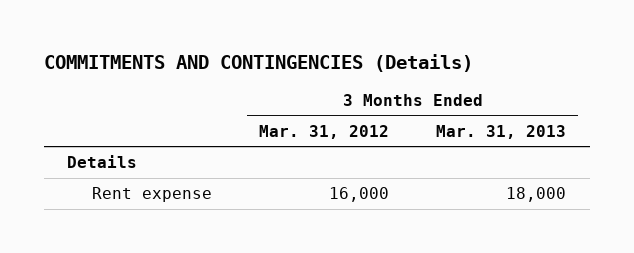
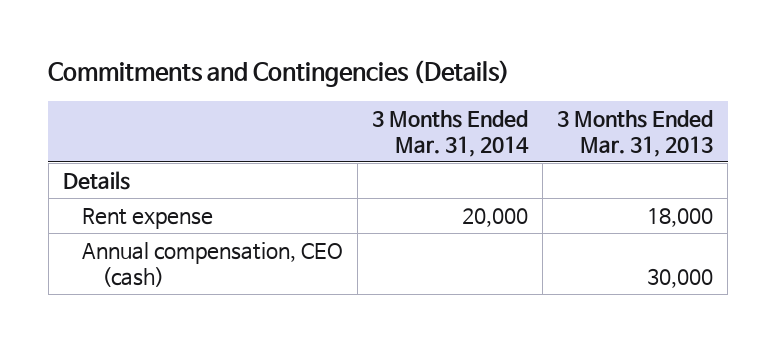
[43,53,473,72] COMMITMENTS AND CONTINGENCIES (Details) -> [48,60,511,88] Commitments and Contingencies (Details)
[259,125,390,140] Mar. 31, 2012 -> none
none -> [372,110,530,157] 3 Months Ended Mar. 31, 2014
none -> [82,241,344,287] Annual compensation, CEO (cash)

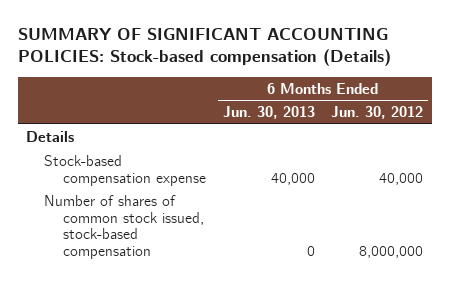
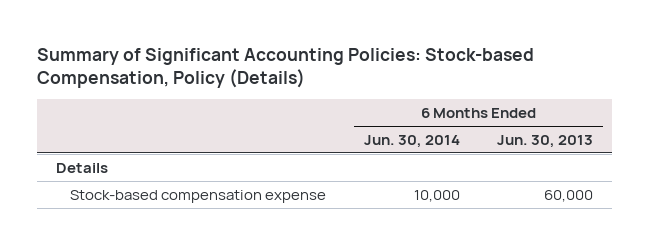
[17,28,391,67] SUMMARY OF SIGNIFICANT ACCOUNTING POLICIES: Stock-based compensation (Details) -> [36,47,534,89] Summary of Significant Accounting Policies: Stock-based Compensation, Policy (Details)
[331,106,424,120] Jun. 30, 2012 -> none
none -> [363,134,460,148] Jun. 30, 2014
[44,194,204,260] Number of shares of common stock issued, stock-based compensation -> none
[270,172,315,185] 40,000 -> [544,189,594,202] 60,000

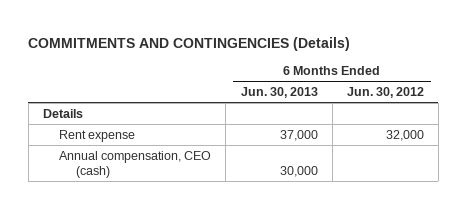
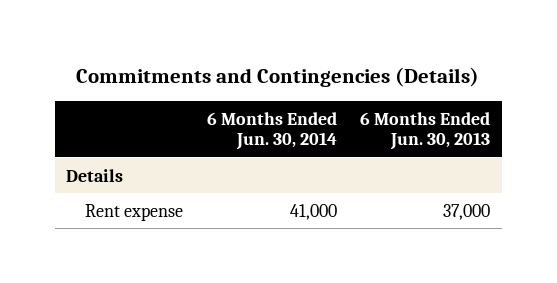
[28,36,351,51] COMMITMENTS AND CONTINGENCIES (Details) -> [76,66,480,87] Commitments and Contingencies (Details)
[346,87,424,99] Jun. 30, 2012 -> none
none -> [206,111,337,151] 6 Months Ended Jun. 30, 2014
[59,150,212,178] Annual compensation, CEO (cash) -> none

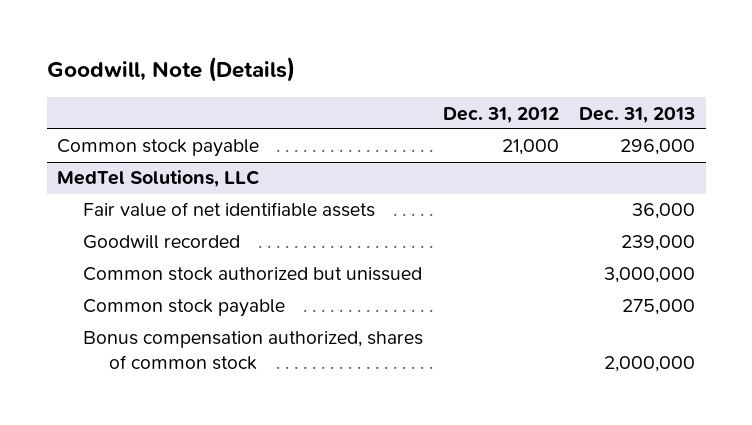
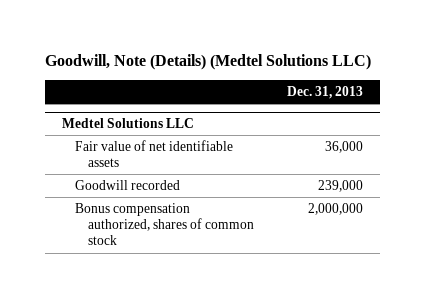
[46,57,295,83] Goodwill, Note (Details) -> [44,54,371,71] Goodwill, Note (Details) (Medtel Solutions LLC)
[443,106,560,123] Dec. 31, 2012 -> none
[56,139,259,158] Common stock payable -> none
[56,170,260,188] MedTel Solutions, LLC -> [61,118,194,129] Medtel Solutions LLC
[83,267,423,282] Common stock authorized but unissued -> none
[83,299,286,318] Common stock payable -> none

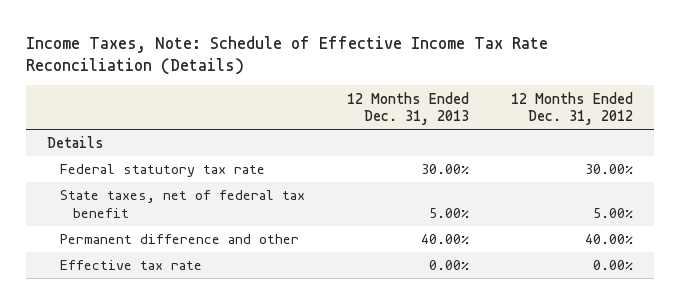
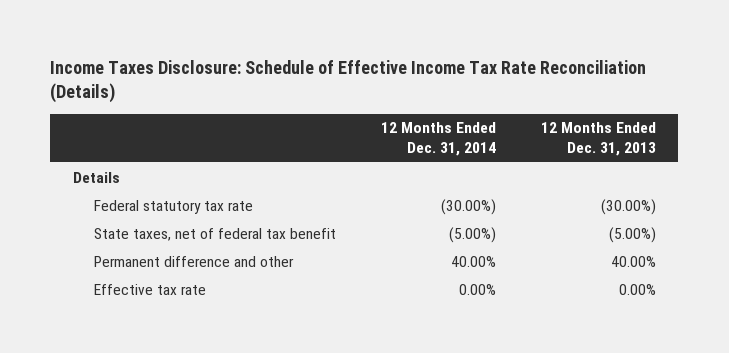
[26,35,549,76] Income Taxes, Note: Schedule of Effective Income Tax Rate Reconciliation (Details) -> [50,60,647,104] Income Taxes Disclosure: Schedule of Effective Income Tax Rate Reconciliation (Details)
[511,91,634,126] 12 Months Ended Dec. 31, 2012 -> none
none -> [381,122,497,156] 12 Months Ended Dec. 31, 2014
[421,164,470,175] 30.00% -> [600,198,656,215] (30.00%)
[429,207,470,218] 5.00% -> [608,226,656,243] (5.00%)

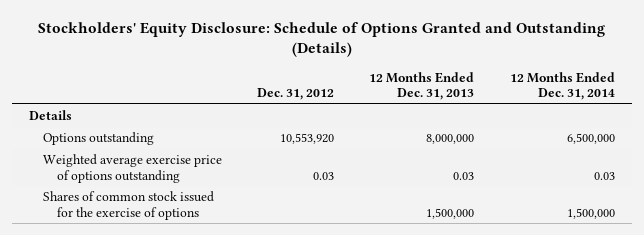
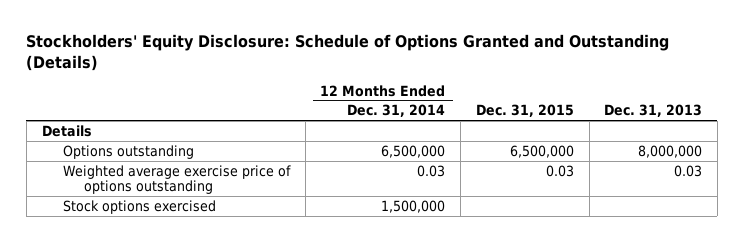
[257,88,335,101] Dec. 31, 2012 -> none
[369,71,475,101] 12 Months Ended Dec. 31, 2013 -> none
none -> [475,104,574,118] Dec. 31, 2015
none -> [604,104,703,118] Dec. 31, 2013
[43,191,215,220] Shares of common stock issued for the exercise of options -> [62,199,216,214] Stock options exercised

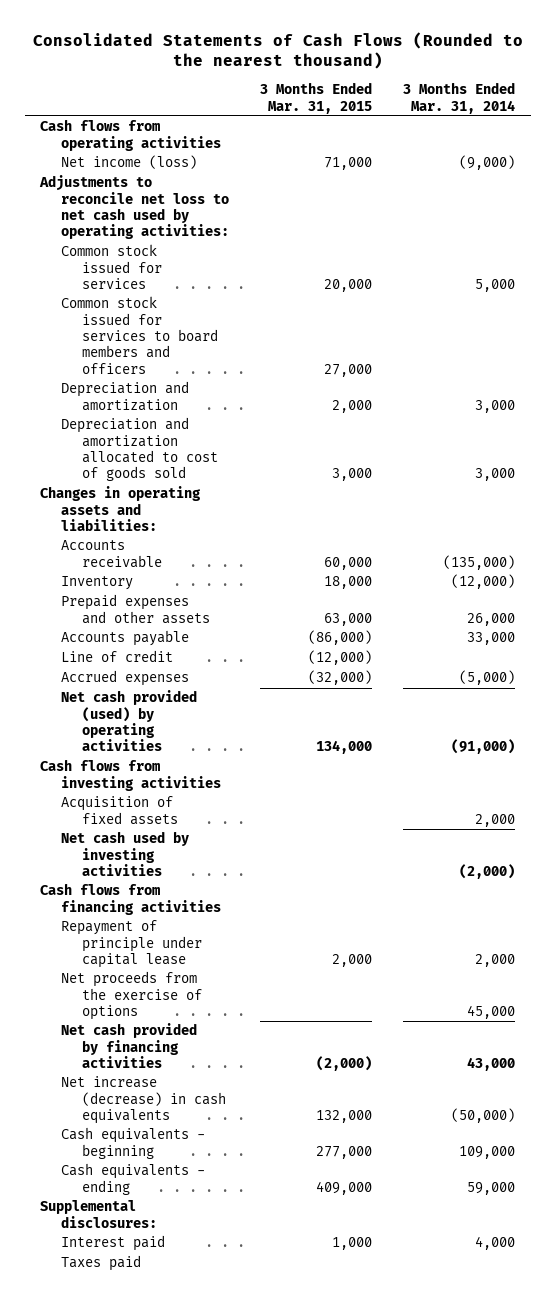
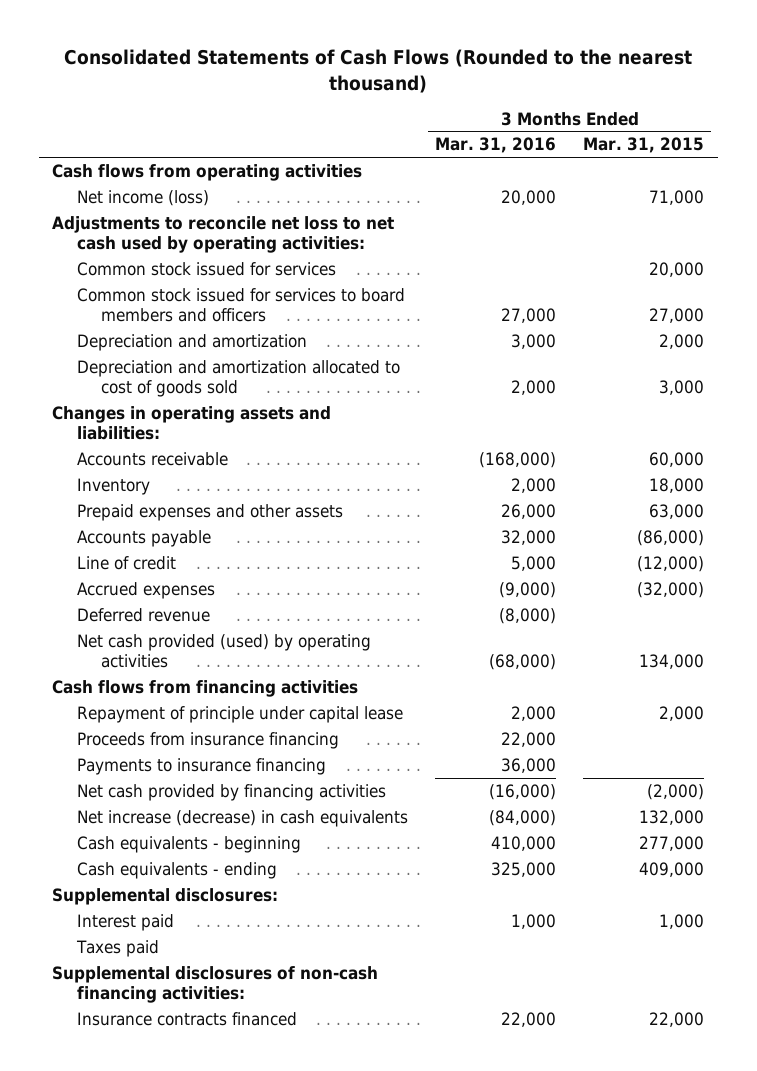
[403,82,516,114] 3 Months Ended Mar. 31, 2014 -> none
none -> [435,137,557,154] Mar. 31, 2016
none -> [76,607,210,622] Deferred revenue
[40,759,222,791] Cash flows from investing activities -> none
[61,796,178,825] Acquisition of fixed assets -> none
[61,831,190,877] Net cash used by investing activities -> none
[61,971,202,1021] Net proceeds from the exercise of options -> none
none -> [76,731,339,749] Proceeds from insurance financing
none -> [76,757,326,775] Payments to insurance financing
none -> [52,965,379,1004] Supplemental disclosures of non-cash financing activities:
none -> [76,1011,297,1026] Insurance contracts financed

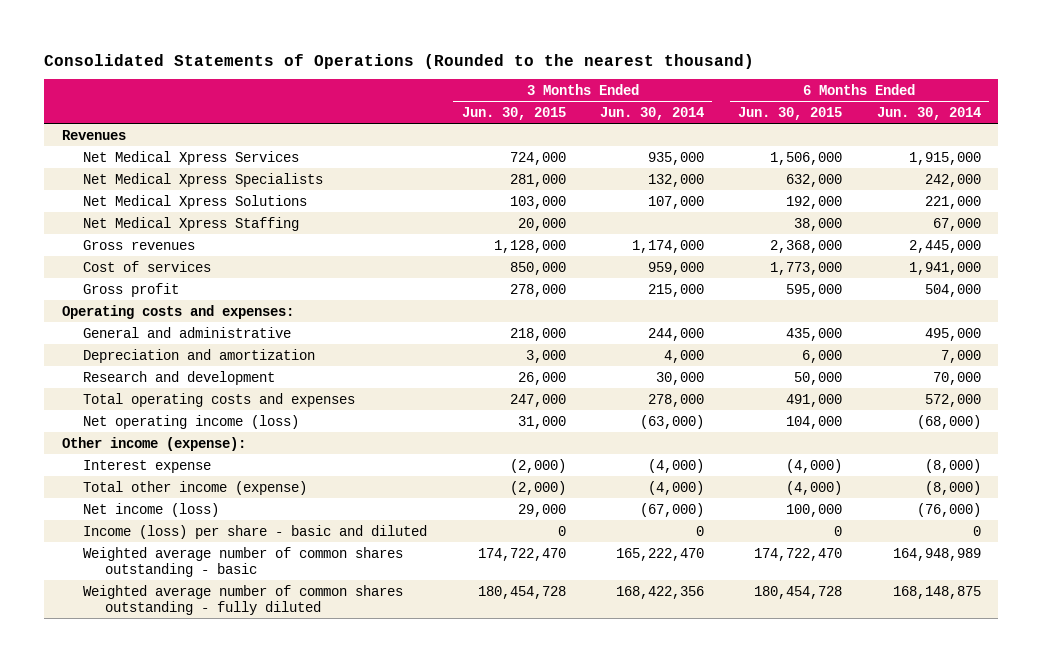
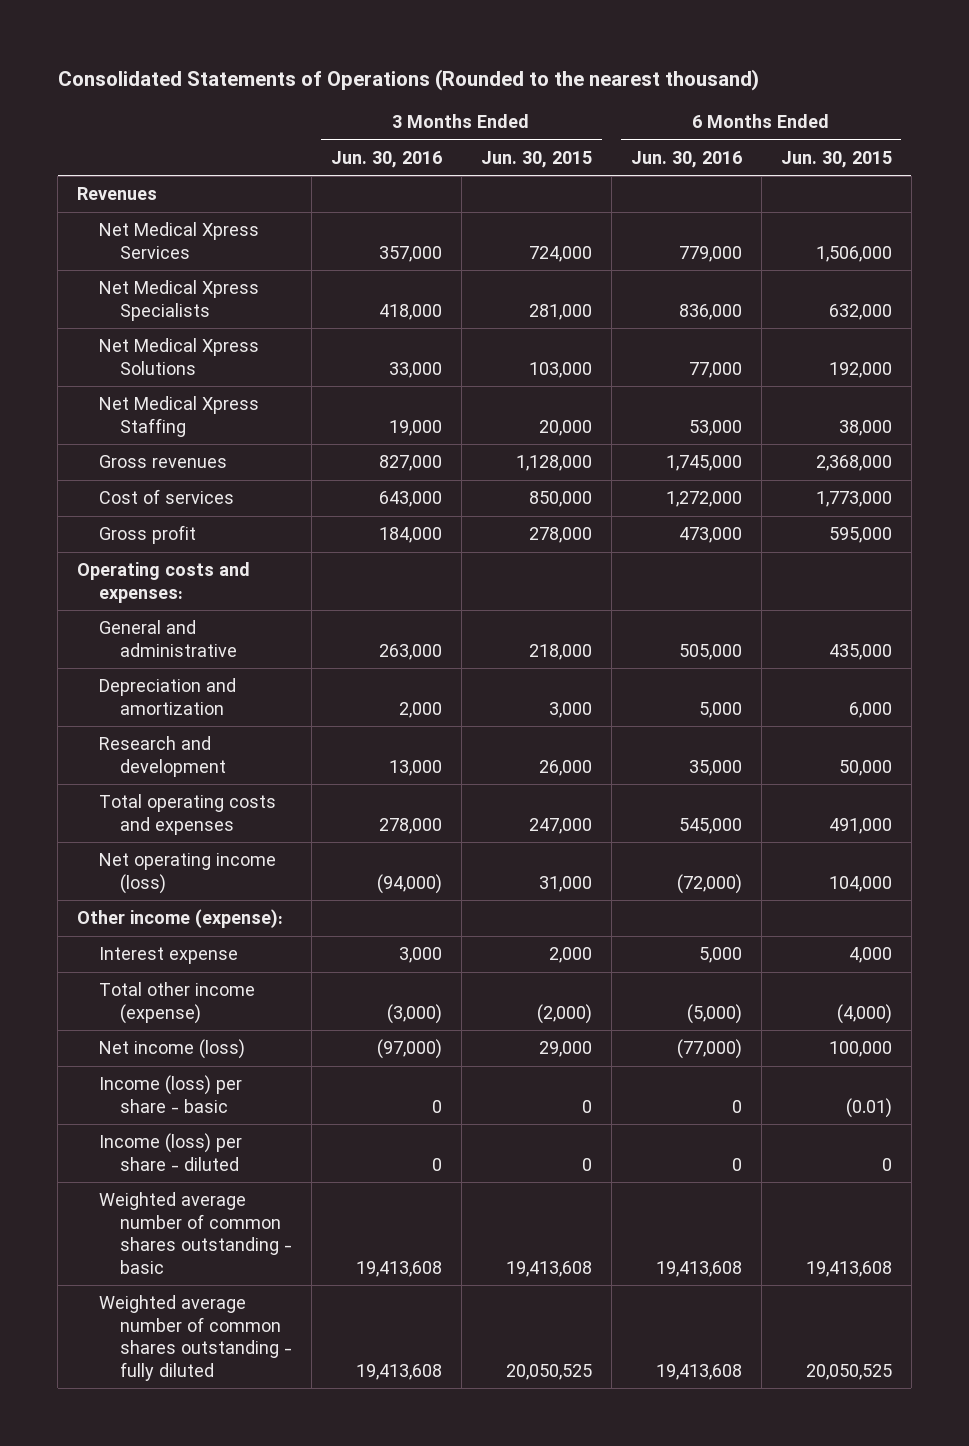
[599,106,704,120] Jun. 30, 2014 -> none
[876,106,981,120] Jun. 30, 2014 -> none
none -> [331,150,443,168] Jun. 30, 2016
none -> [630,150,742,168] Jun. 30, 2016
[509,458,566,473] (2,000) -> [548,947,592,964] 2,000
[786,458,843,473] (4,000) -> [848,947,892,964] 4,000
none -> [98,1075,242,1113] Income (loss) per share - basic
[83,524,428,539] Income (loss) per share - basic and diluted -> [98,1133,242,1171] Income (loss) per share - diluted
[477,547,566,561] 174,722,470 -> [505,1260,592,1277] 19,413,608
[754,547,843,561] 174,722,470 -> [805,1260,892,1277] 19,413,608
[477,585,566,599] 180,454,728 -> [505,1363,592,1380] 20,050,525
[754,585,843,599] 180,454,728 -> [805,1363,892,1380] 20,050,525

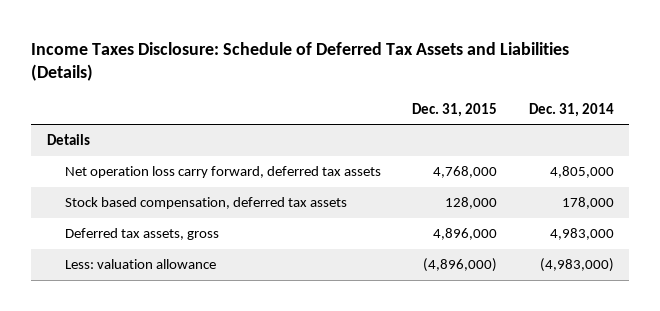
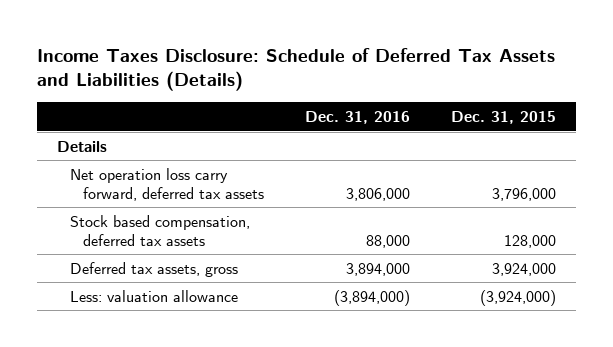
[528,102,614,117] Dec. 31, 2014 -> none
none -> [305,111,411,125] Dec. 31, 2016
[433,166,498,179] 4,768,000 -> [491,187,556,201] 3,796,000
[433,228,498,241] 4,896,000 -> [491,262,556,276] 3,924,000
[423,258,498,273] (4,896,000) -> [479,289,556,306] (3,924,000)

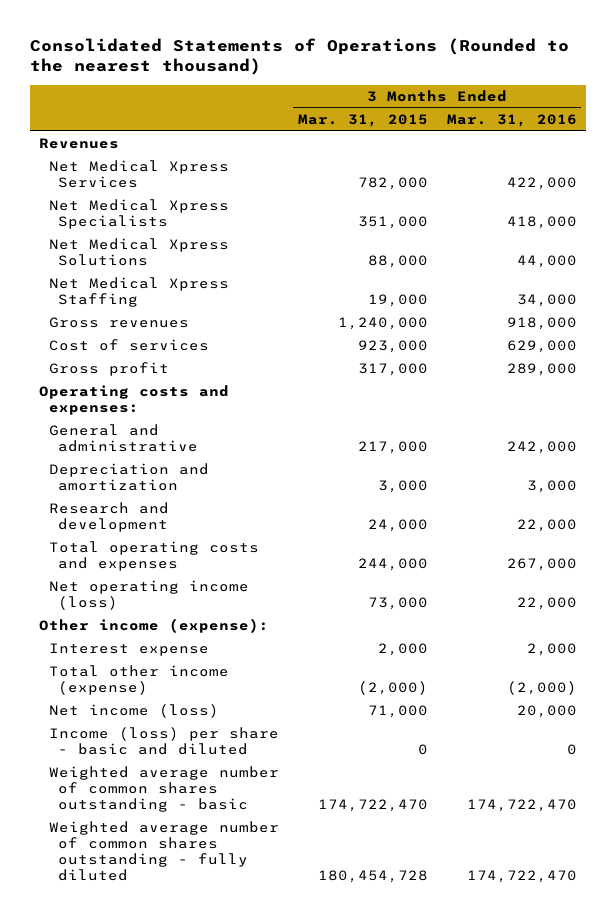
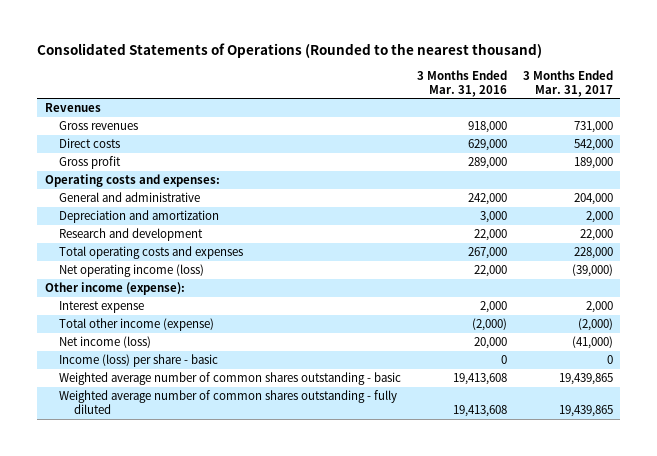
[297,114,428,128] Mar. 31, 2015 -> none
none -> [522,70,613,97] 3 Months Ended Mar. 31, 2017
[48,160,229,189] Net Medical Xpress Services -> none
[48,199,229,230] Net Medical Xpress Specialists -> none
[48,238,229,267] Net Medical Xpress Solutions -> none
[48,277,229,308] Net Medical Xpress Staffing -> none
[48,339,209,352] Cost of services -> [59,138,121,149] Direct costs
[48,727,279,756] Income (loss) per share - basic and diluted -> [59,354,219,368] Income (loss) per share - basic
[466,798,577,812] 174,722,470 -> [452,373,507,386] 19,413,608
[466,869,577,883] 174,722,470 -> [452,404,507,417] 19,413,608

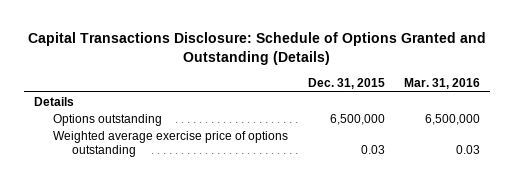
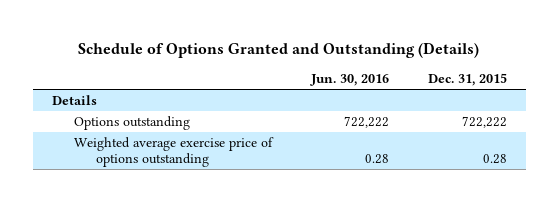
[28,32,487,66] Capital Transactions Disclosure: Schedule of Options Granted and Outstanding (Details) -> [78,42,480,59] Schedule of Options Granted and Outstanding (Details)
[404,78,481,90] Mar. 31, 2016 -> none
none -> [309,74,389,87] Jun. 30, 2016
[329,113,385,125] 6,500,000 -> [461,116,507,129] 722,222
[360,145,385,155] 0.03 -> [482,154,507,165] 0.28

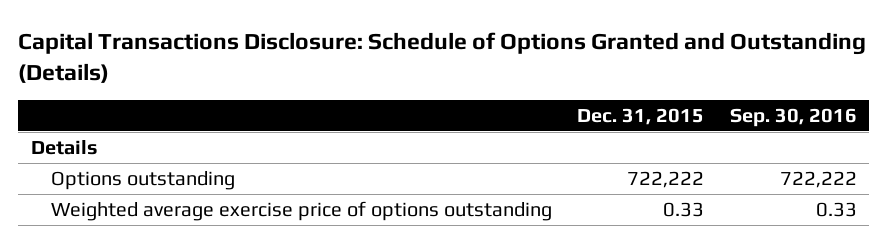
[78,42,480,59] Schedule of Options Granted and Outstanding (Details) -> [18,31,867,83] Capital Transactions Disclosure: Schedule of Options Granted and Outstanding (Details)
[309,74,389,87] Jun. 30, 2016 -> none
none -> [729,107,857,127] Sep. 30, 2016
[482,154,507,165] 0.28 -> [663,202,705,218] 0.33

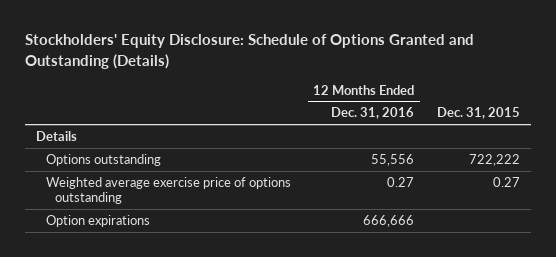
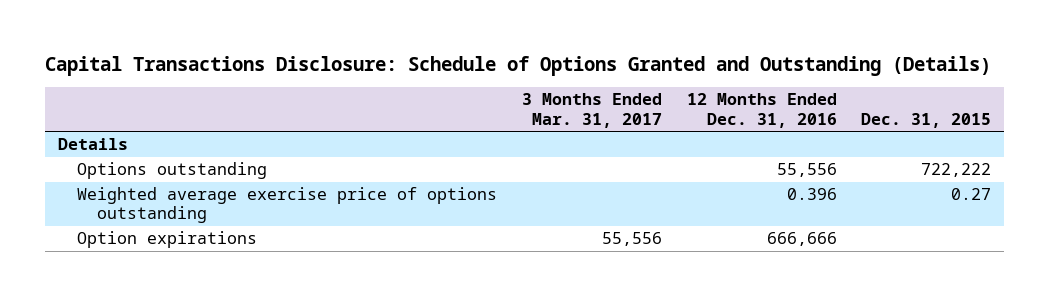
[24,34,474,69] Stockholders' Equity Disclosure: Schedule of Options Granted and Outstanding (Details) -> [45,55,992,76] Capital Transactions Disclosure: Schedule of Options Granted and Outstanding (Details)
none -> [521,93,662,128] 3 Months Ended Mar. 31, 2017
[387,177,415,188] 0.27 -> [786,188,837,201] 0.396

